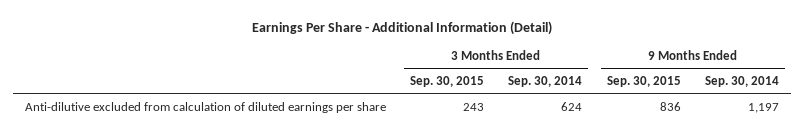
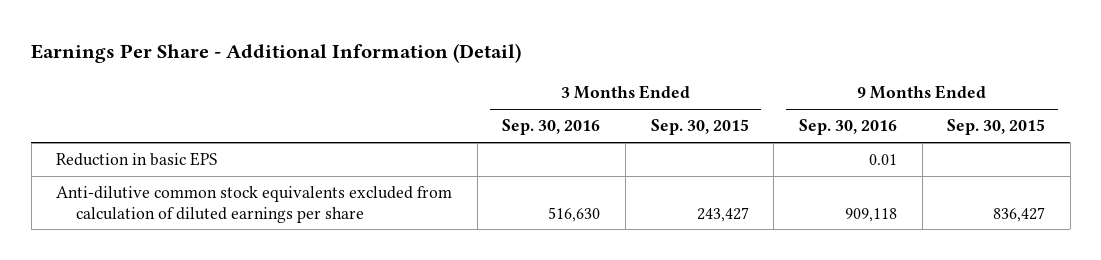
[508,76,583,88] Sep. 30, 2014 -> none
[705,76,780,88] Sep. 30, 2014 -> none
none -> [502,119,601,136] Sep. 30, 2016
none -> [798,119,897,136] Sep. 30, 2016
none -> [56,152,218,167] Reduction in basic EPS
[24,102,386,114] Anti-dilutive excluded from calculation of diluted earnings per share -> [56,186,453,223] Anti-dilutive common stock equivalents excluded from calculation of diluted earnings per share
[463,103,485,112] 243 -> [696,206,749,222] 243,427
[659,102,681,112] 836 -> [993,206,1046,222] 836,427

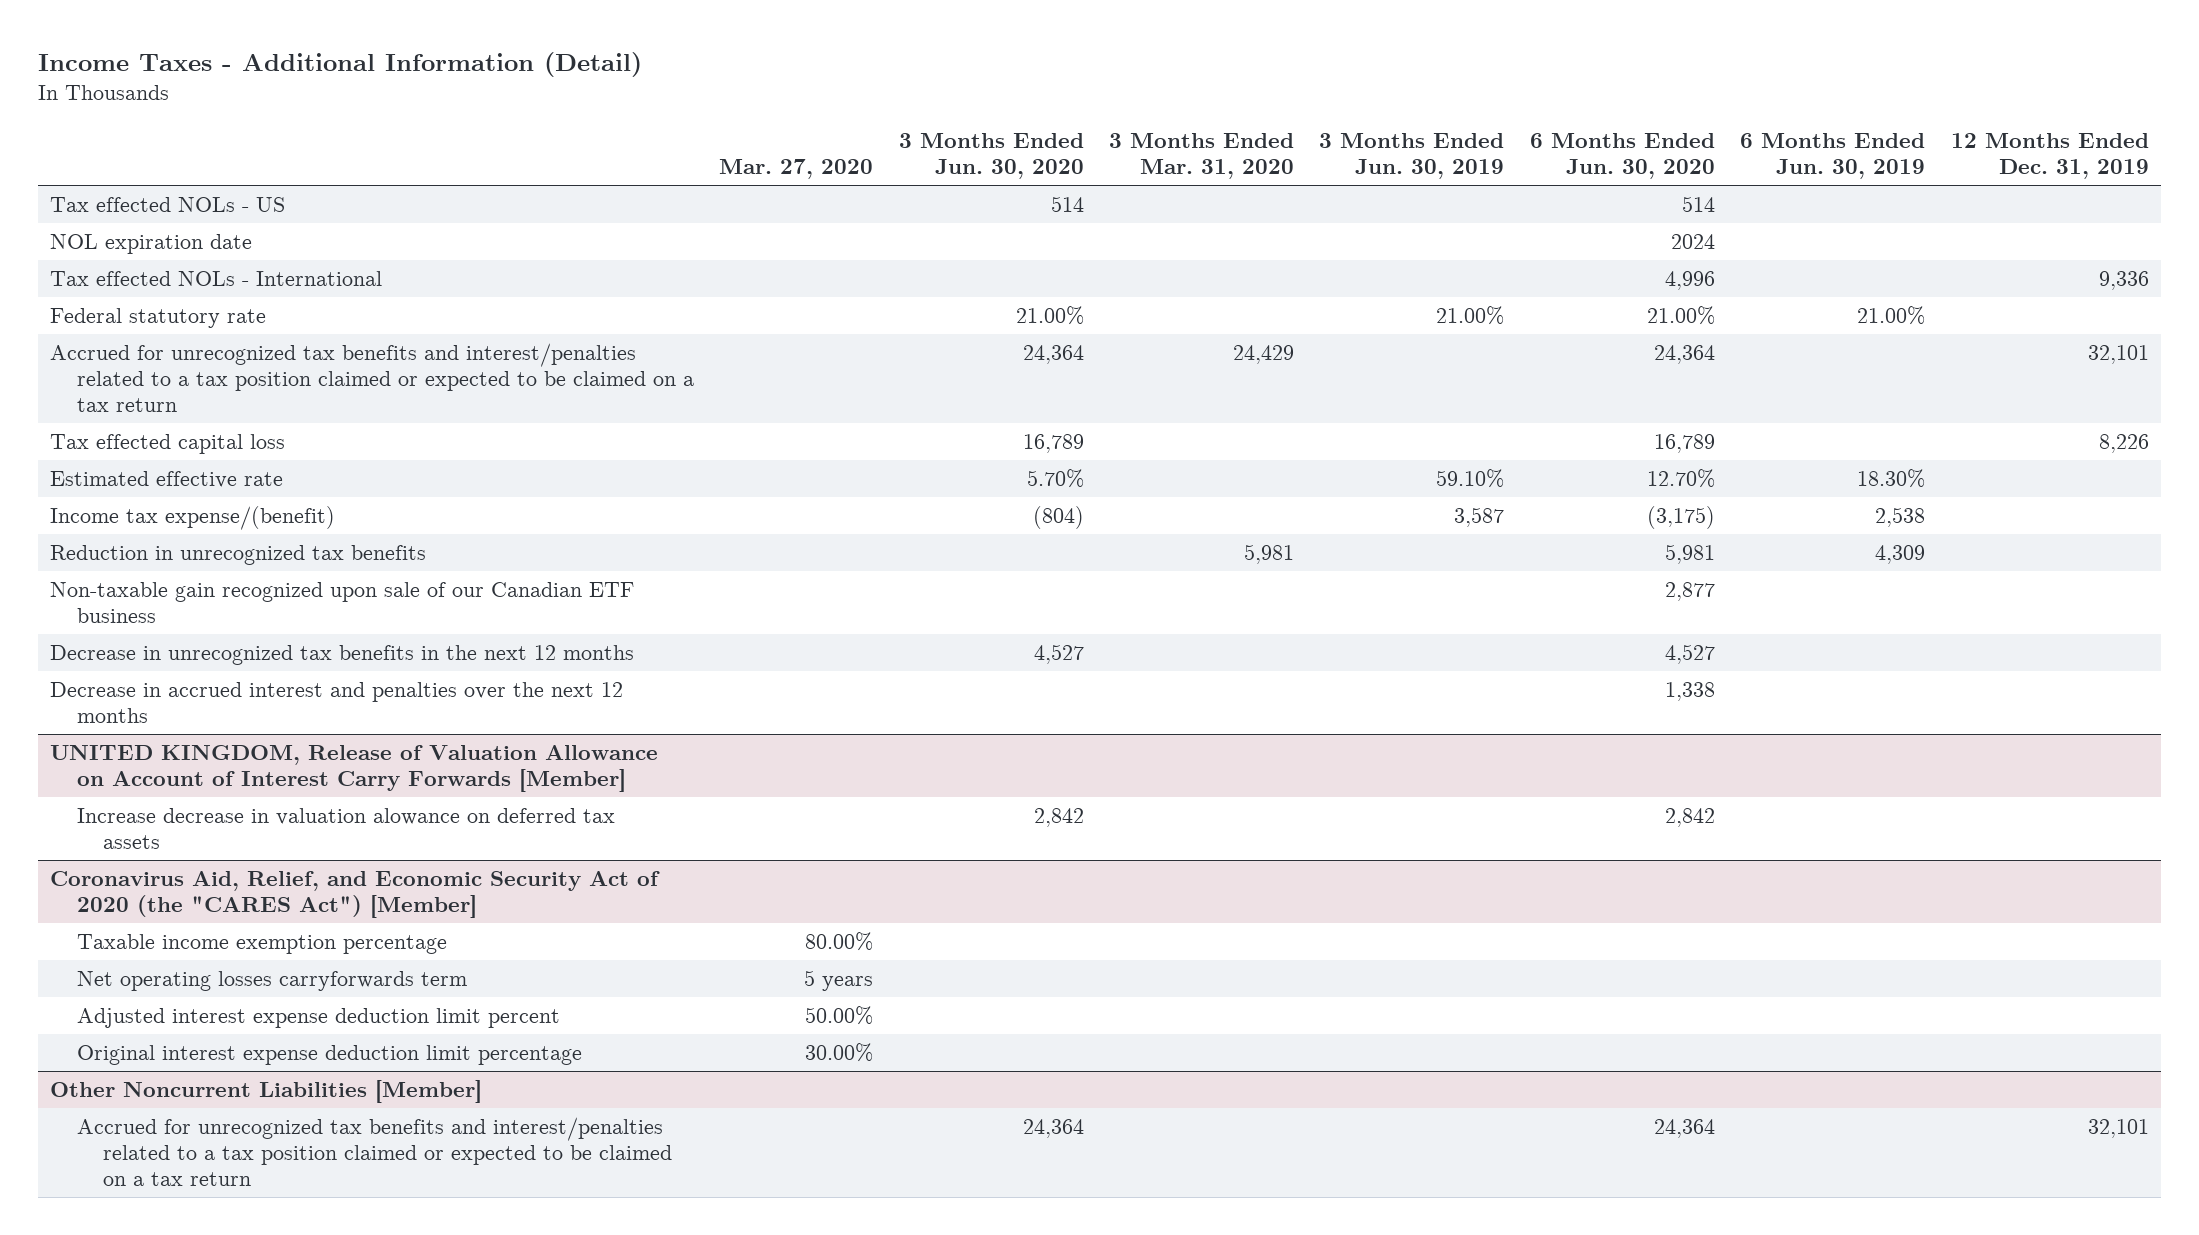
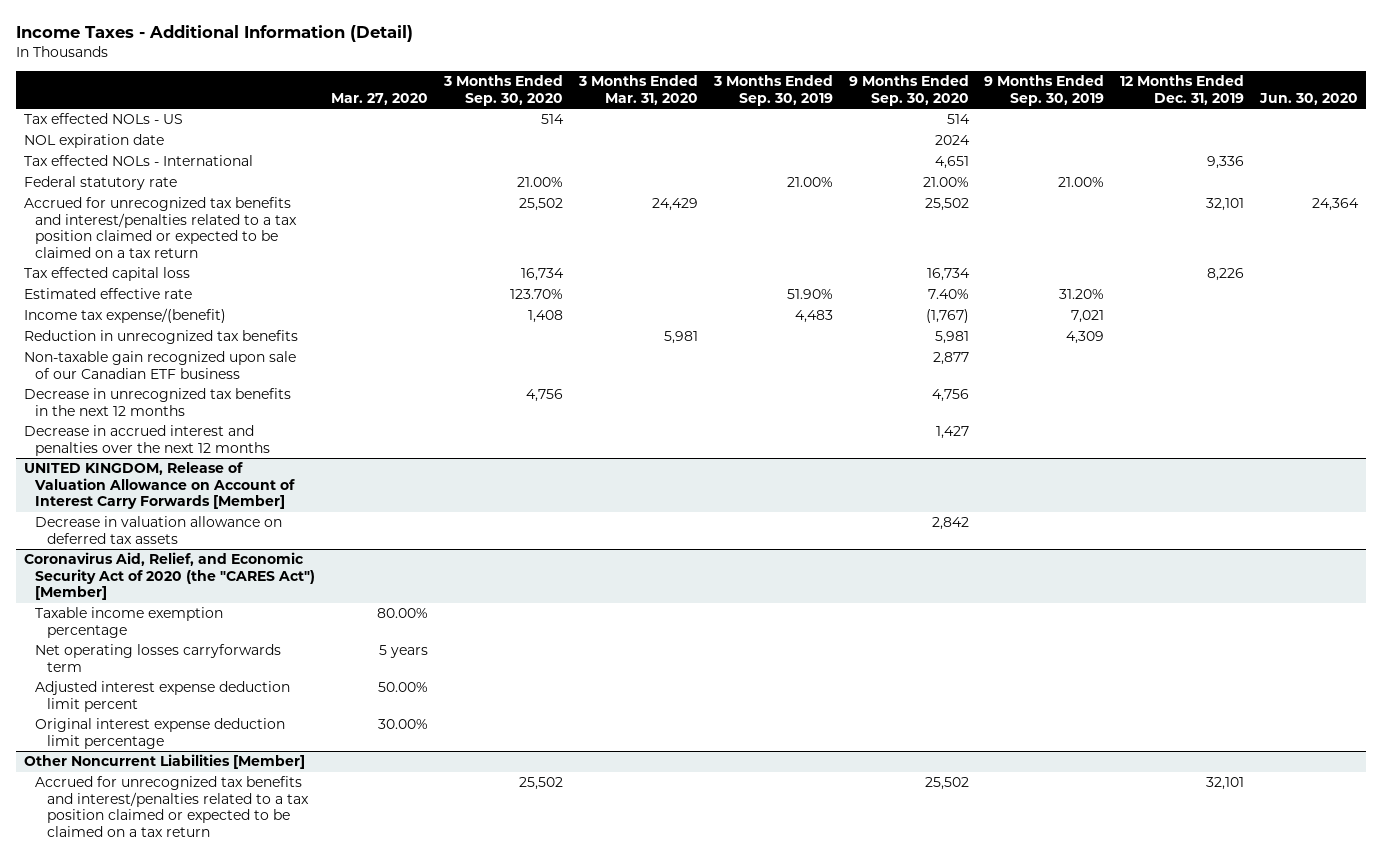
[898,133,1084,180] 3 Months Ended Jun. 30, 2020 -> none
[1319,133,1505,180] 3 Months Ended Jun. 30, 2019 -> none
[1529,133,1715,180] 6 Months Ended Jun. 30, 2020 -> none
[1740,133,1926,180] 6 Months Ended Jun. 30, 2019 -> none
none -> [443,75,564,106] 3 Months Ended Sep. 30, 2020
none -> [712,75,833,106] 3 Months Ended Sep. 30, 2019
none -> [848,75,969,106] 9 Months Ended Sep. 30, 2020
none -> [984,75,1105,106] 9 Months Ended Sep. 30, 2019
none -> [1259,92,1359,105] Jun. 30, 2020
[76,808,615,850] Increase decrease in valuation alowance on deferred tax assets -> [35,516,283,544] Decrease in valuation allowance on deferred tax assets

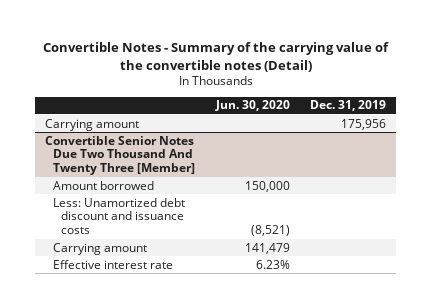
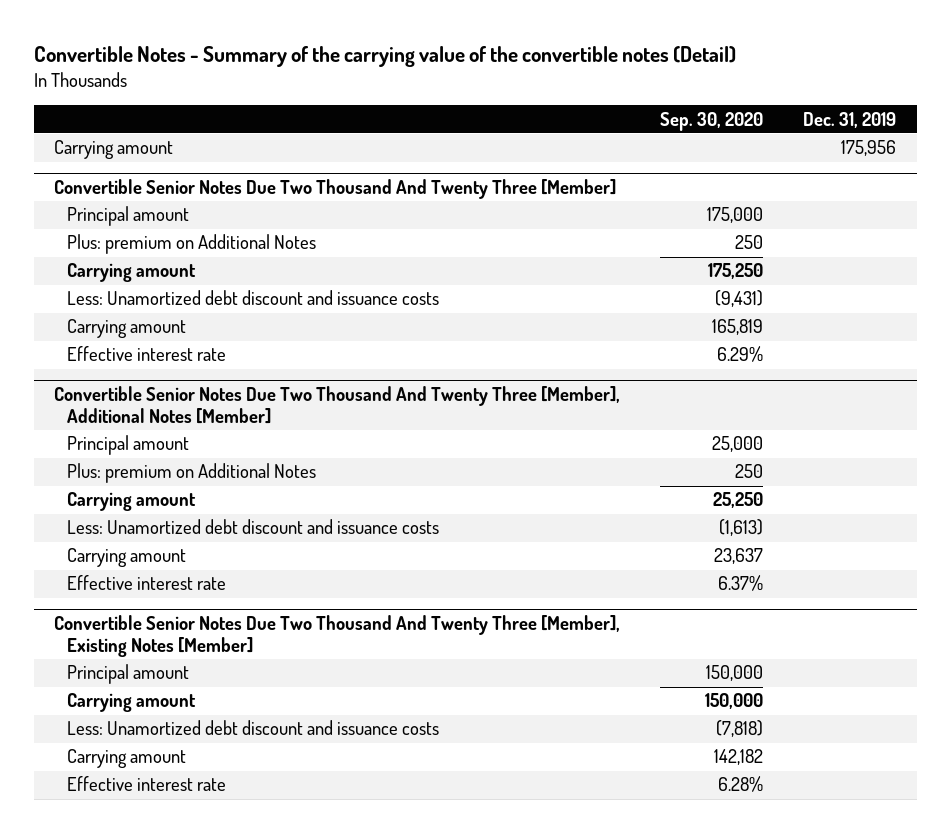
[214,100,290,112] Jun. 30, 2020 -> none
none -> [660,111,764,131] Sep. 30, 2020
none -> [67,206,190,227] Principal amount
none -> [67,234,317,255] Plus: premium on Additional Notes
[53,180,155,190] Amount borrowed -> [67,263,197,283] Carrying amount
none -> [53,385,620,424] Convertible Senior Notes Due Two Thousand And Twenty Three [Member], Additional Notes [Member]
none -> [67,435,190,456] Principal amount
none -> [67,463,317,484] Plus: premium on Additional Notes
none -> [67,492,197,512] Carrying amount
none -> [67,519,440,535] Less: Unamortized debt discount and issuance costs
none -> [67,548,187,568] Carrying amount
none -> [67,575,227,591] Effective interest rate
none -> [53,614,620,657] Convertible Senior Notes Due Two Thousand And Twenty Three [Member], Existing Notes [Member]
none -> [67,664,190,685] Principal amount
none -> [67,693,197,713] Carrying amount
none -> [67,720,440,736] Less: Unamortized debt discount and issuance costs
none -> [67,749,187,769] Carrying amount
none -> [67,776,227,792] Effective interest rate

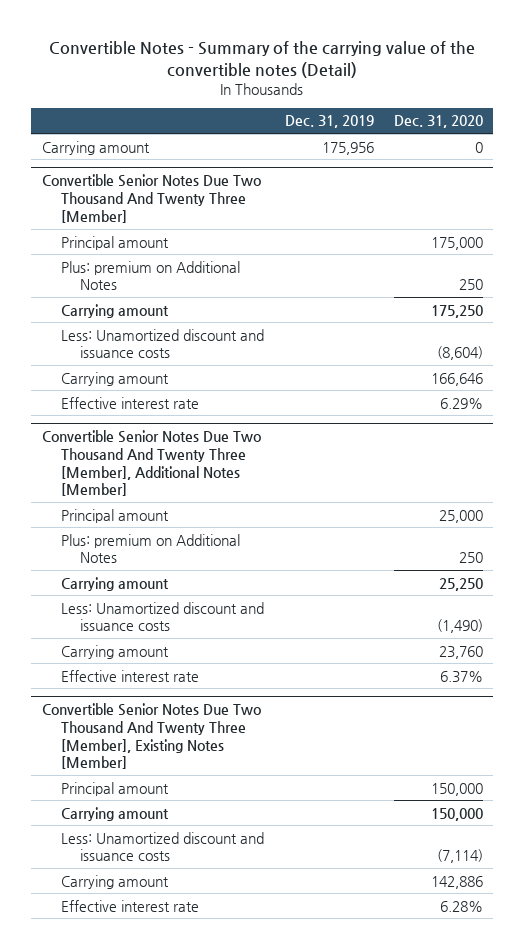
[660,111,764,131] Sep. 30, 2020 -> none
none -> [394,115,484,129] Dec. 31, 2020
[67,290,440,306] Less: Unamortized debt discount and issuance costs -> [61,328,265,359] Less: Unamortized discount and issuance costs
[67,519,440,535] Less: Unamortized debt discount and issuance costs -> [61,601,265,632] Less: Unamortized discount and issuance costs
[67,720,440,736] Less: Unamortized debt discount and issuance costs -> [61,831,265,862] Less: Unamortized discount and issuance costs

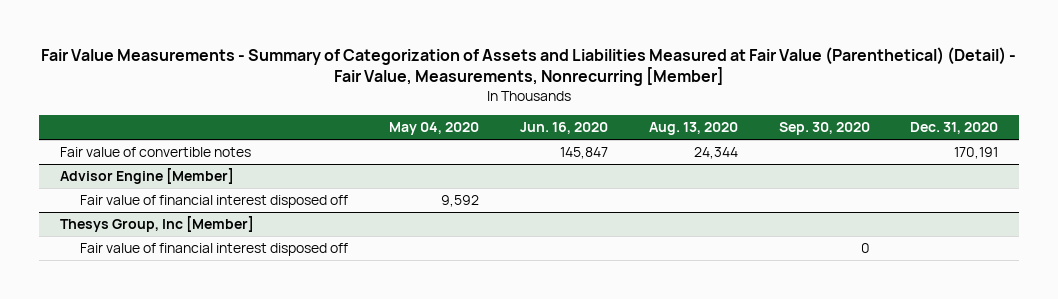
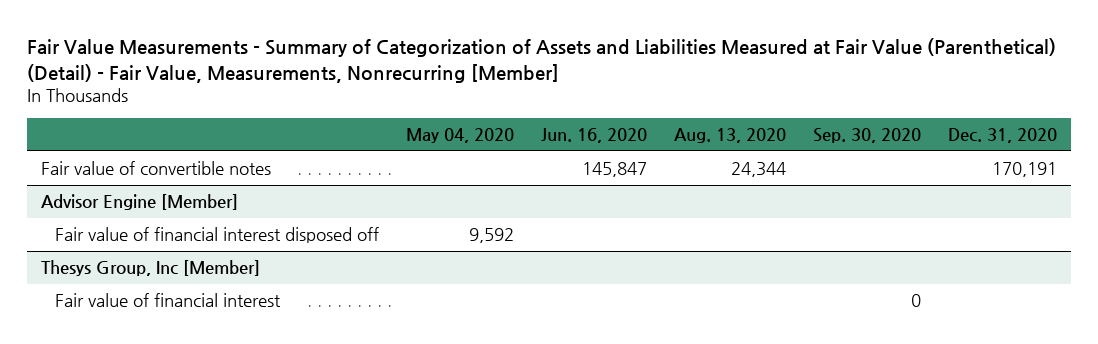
[80,243,349,257] Fair value of financial interest disposed off -> [54,293,281,308] Fair value of financial interest

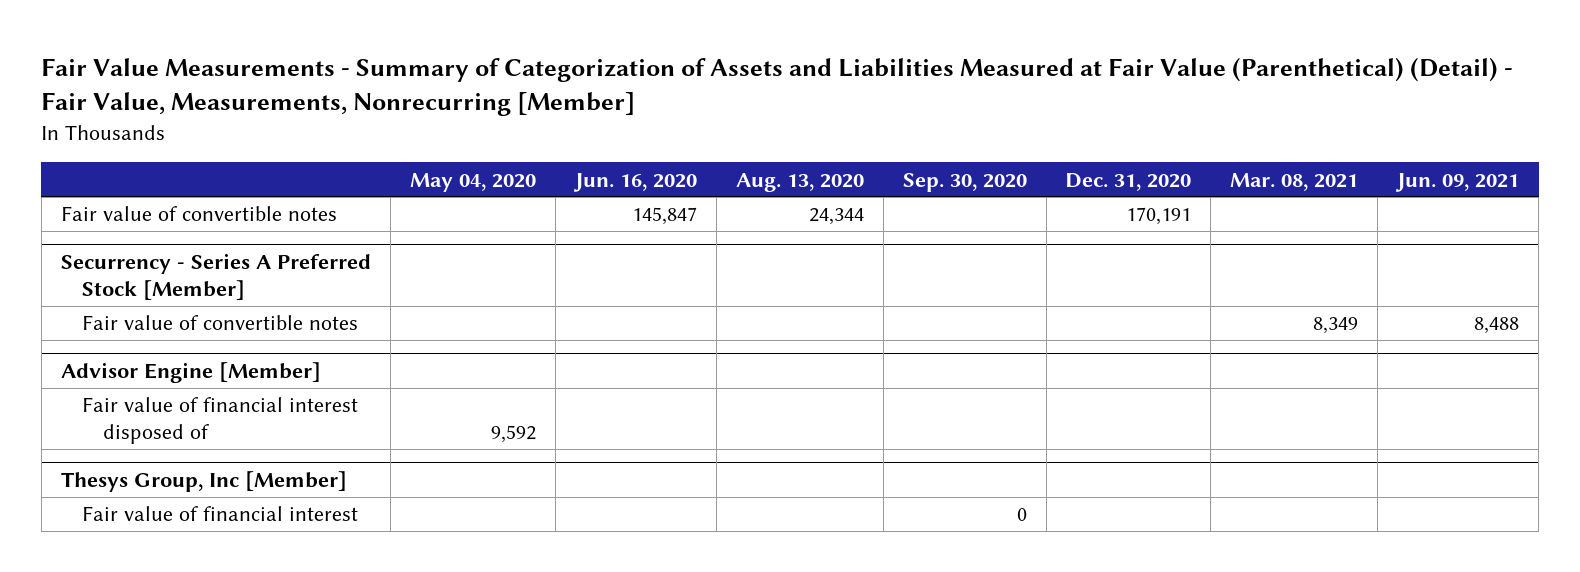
none -> [1230,172,1359,191] Mar. 08, 2021
none -> [1395,172,1520,192] Jun. 09, 2021
none -> [60,252,371,301] Securrency - Series A Preferred Stock [Member]
none -> [81,315,358,331] Fair value of convertible notes
[54,227,379,244] Fair value of financial interest disposed off -> [81,397,358,445] Fair value of financial interest disposed of

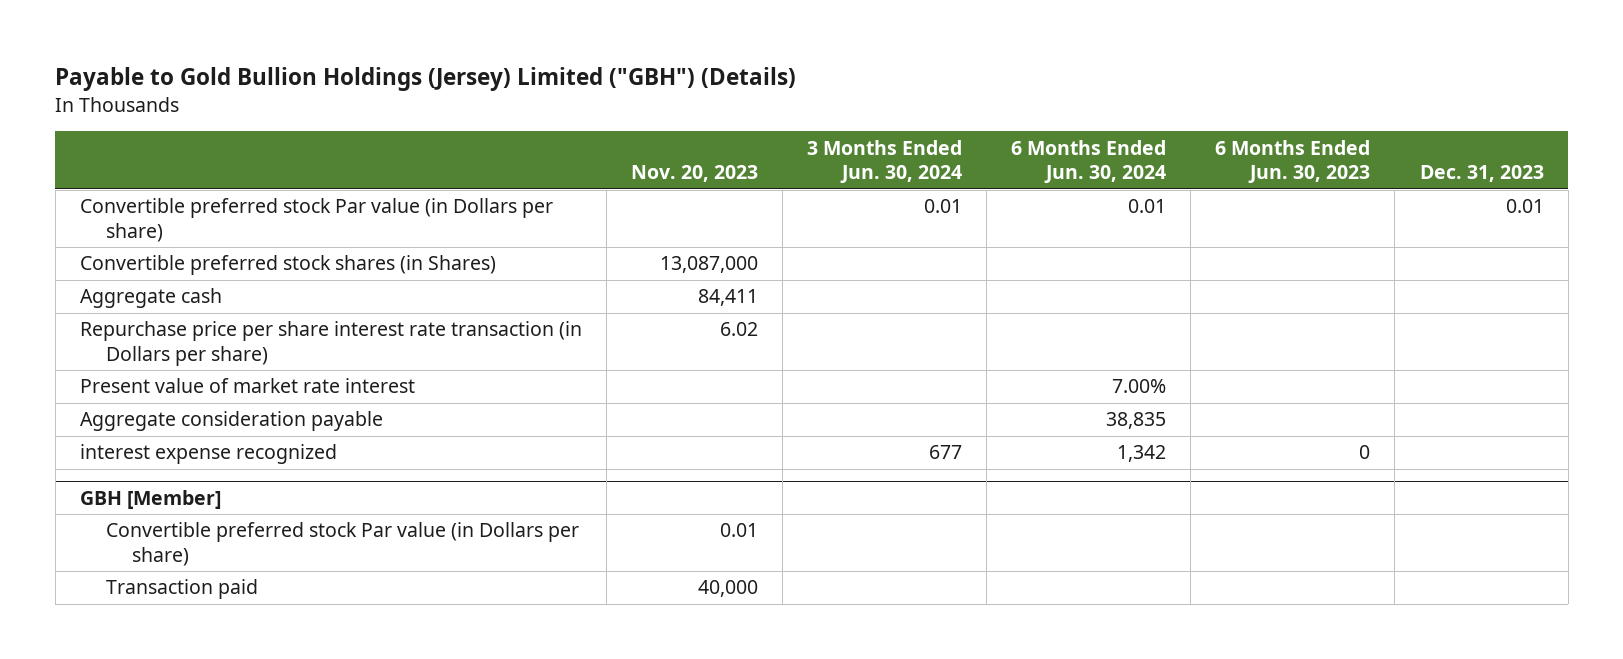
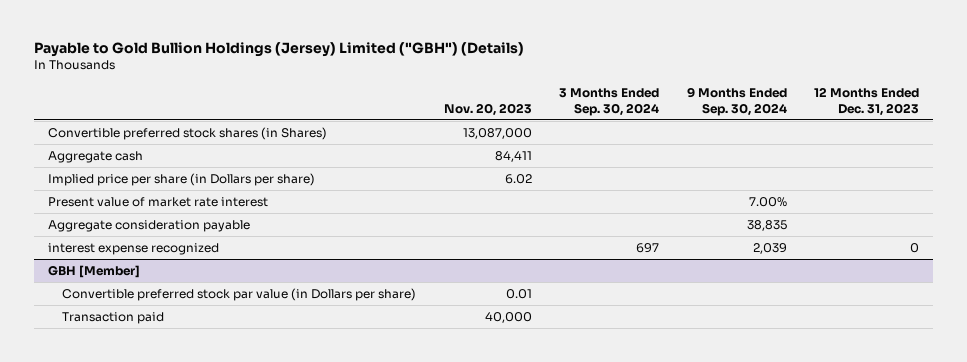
[807,139,963,184] 3 Months Ended Jun. 30, 2024 -> none
[1011,139,1167,184] 6 Months Ended Jun. 30, 2024 -> none
[1215,139,1371,184] 6 Months Ended Jun. 30, 2023 -> none
[1419,165,1544,183] Dec. 31, 2023 -> none
none -> [559,88,660,116] 3 Months Ended Sep. 30, 2024
none -> [686,87,787,116] 9 Months Ended Sep. 30, 2024
none -> [814,87,920,116] 12 Months Ended Dec. 31, 2023
[79,198,553,242] Convertible preferred stock Par value (in Dollars per share) -> none
[79,321,582,366] Repurchase price per share interest rate transaction (in Dollars per share) -> [48,172,316,186] Implied price per share (in Dollars per share)
[105,522,579,566] Convertible preferred stock Par value (in Dollars per share) -> [62,287,417,301] Convertible preferred stock par value (in Dollars per share)

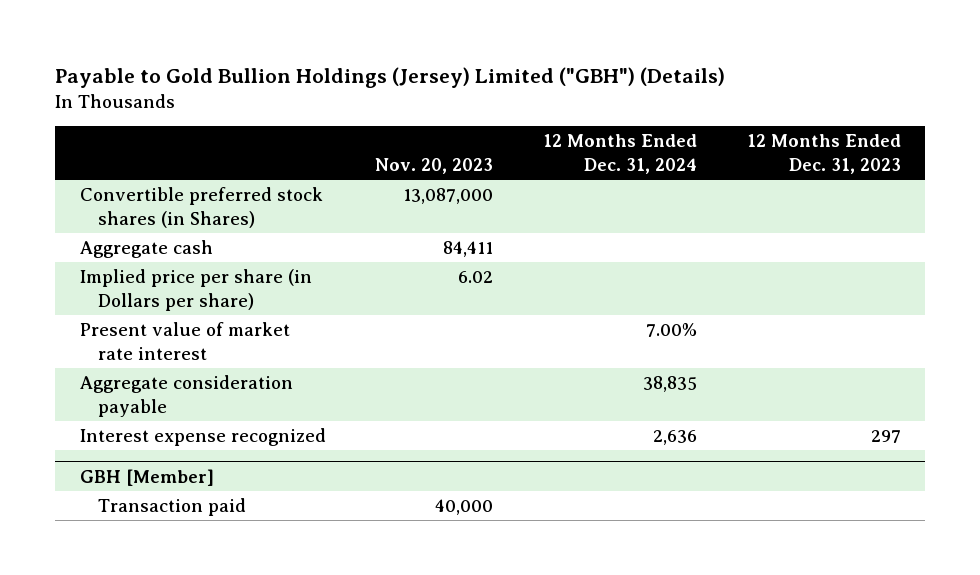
[559,88,660,116] 3 Months Ended Sep. 30, 2024 -> none
[686,87,787,116] 9 Months Ended Sep. 30, 2024 -> none
none -> [542,134,697,174] 12 Months Ended Dec. 31, 2024
[48,242,220,255] interest expense recognized -> [79,427,326,446] Interest expense recognized
[910,242,920,253] 0 -> [870,429,901,443] 297
[62,287,417,301] Convertible preferred stock par value (in Dollars per share) -> none

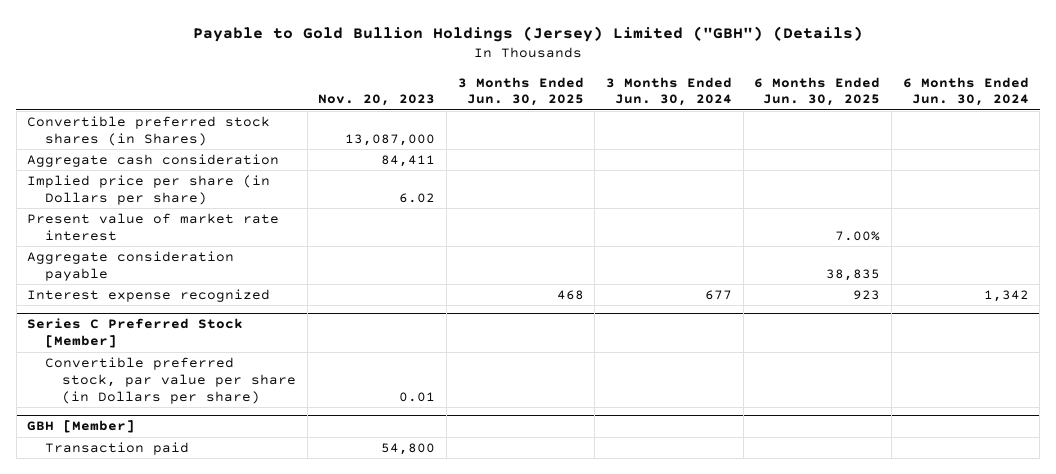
[542,134,697,174] 12 Months Ended Dec. 31, 2024 -> none
[746,134,901,174] 12 Months Ended Dec. 31, 2023 -> none
none -> [457,76,584,107] 3 Months Ended Jun. 30, 2025
none -> [605,76,732,107] 3 Months Ended Jun. 30, 2024
none -> [754,76,881,107] 6 Months Ended Jun. 30, 2025
none -> [902,76,1029,107] 6 Months Ended Jun. 30, 2024
[79,239,213,258] Aggregate cash -> [27,153,280,167] Aggregate cash consideration
none -> [27,318,244,349] Series C Preferred Stock [Member]
none -> [44,356,297,404] Convertible preferred stock, par value per share (in Dollars per share)
[435,498,494,515] 40,000 -> [381,442,436,455] 54,800

